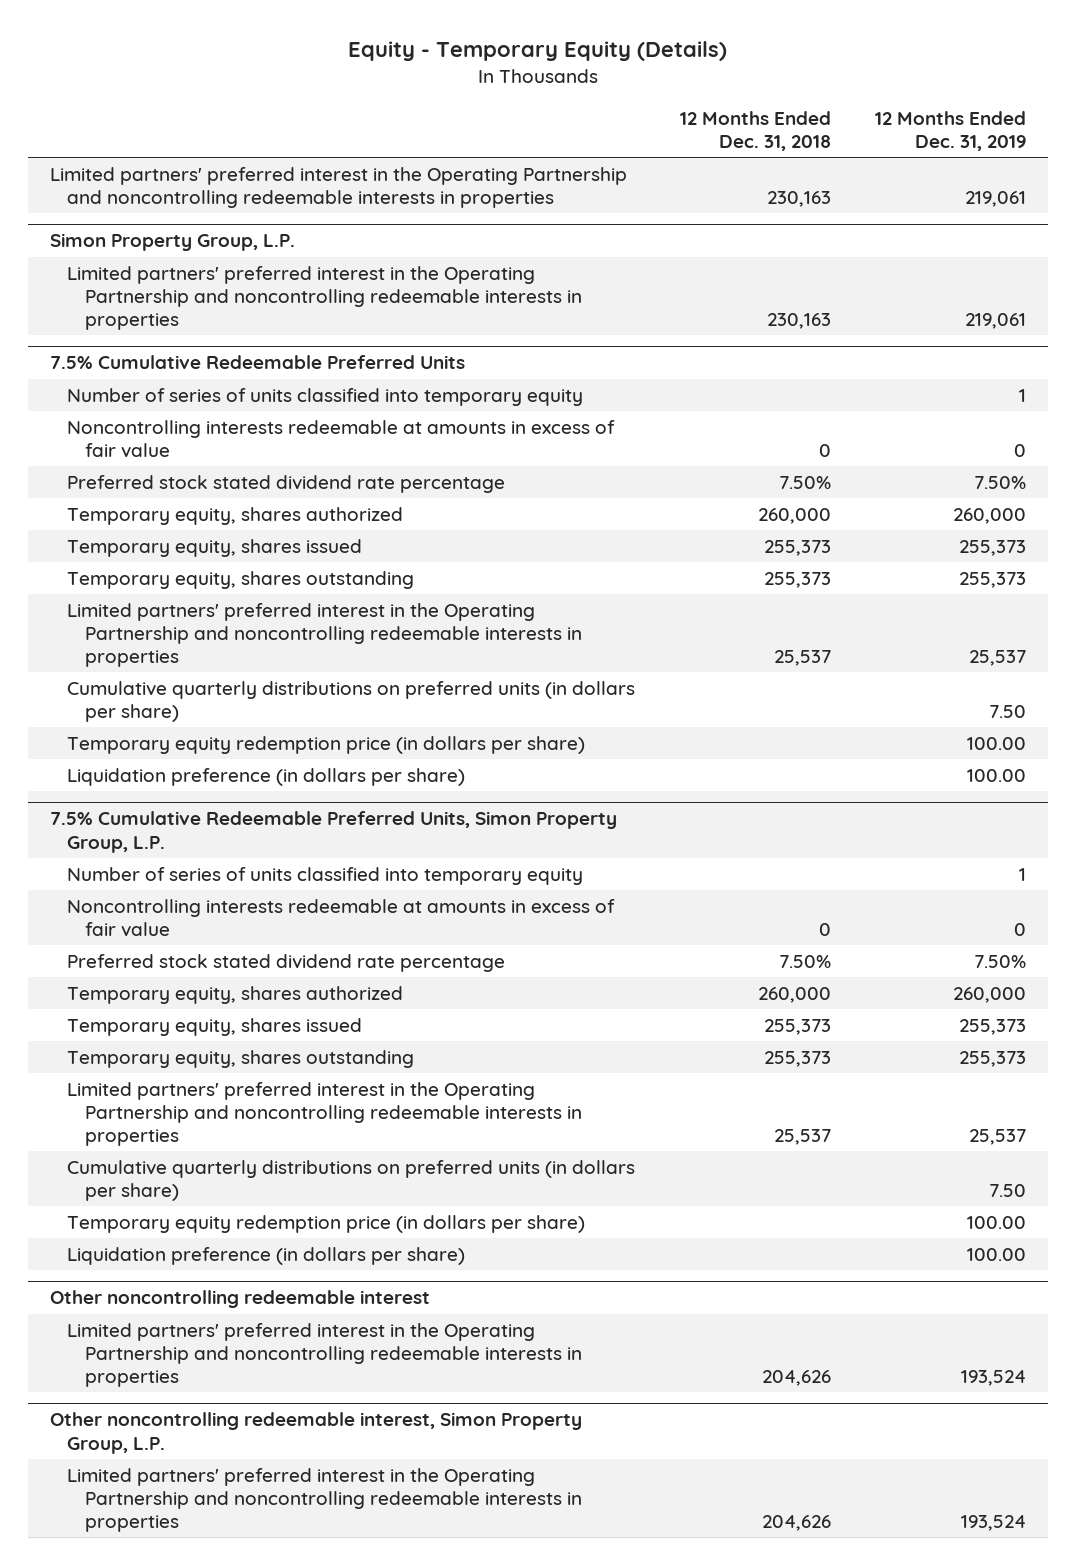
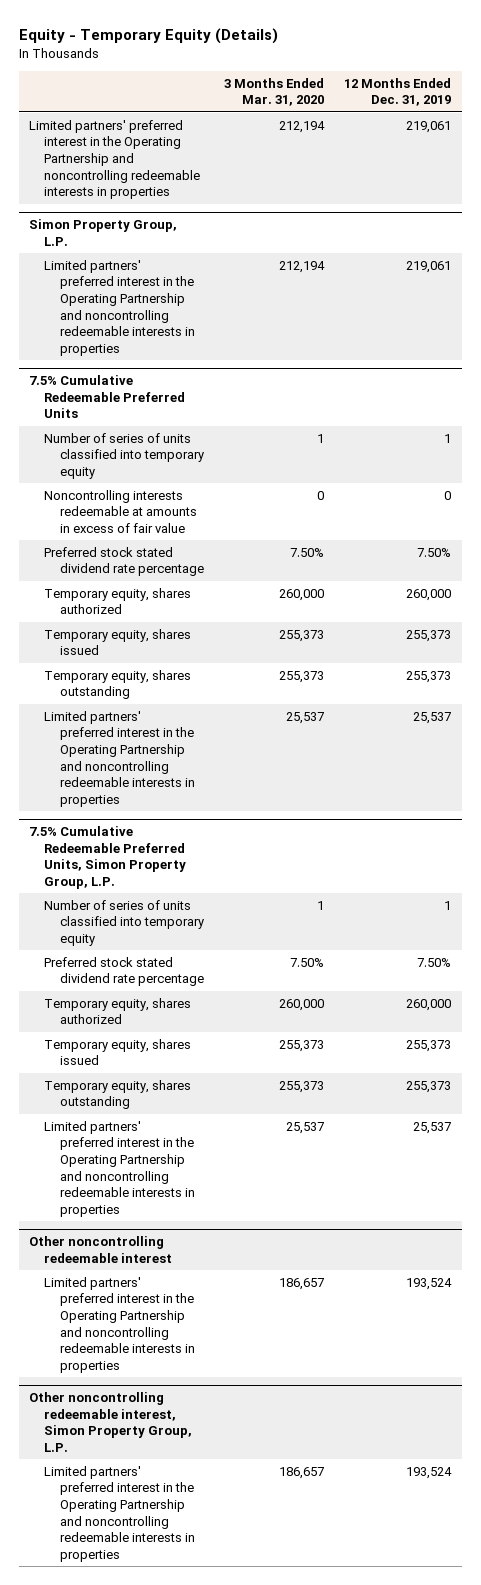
[679,110,831,151] 12 Months Ended Dec. 31, 2018 -> none
none -> [223,77,324,107] 3 Months Ended Mar. 31, 2020
[67,680,636,722] Cumulative quarterly distributions on preferred units (in dollars per share) -> none
[67,735,586,754] Temporary equity redemption price (in dollars per share) -> none
[67,767,466,786] Liquidation preference (in dollars per share) -> none
[67,898,616,937] Noncontrolling interests redeemable at amounts in excess of fair value -> none
[67,1159,636,1201] Cumulative quarterly distributions on preferred units (in dollars per share) -> none
[67,1214,586,1233] Temporary equity redemption price (in dollars per share) -> none
[67,1246,466,1265] Liquidation preference (in dollars per share) -> none

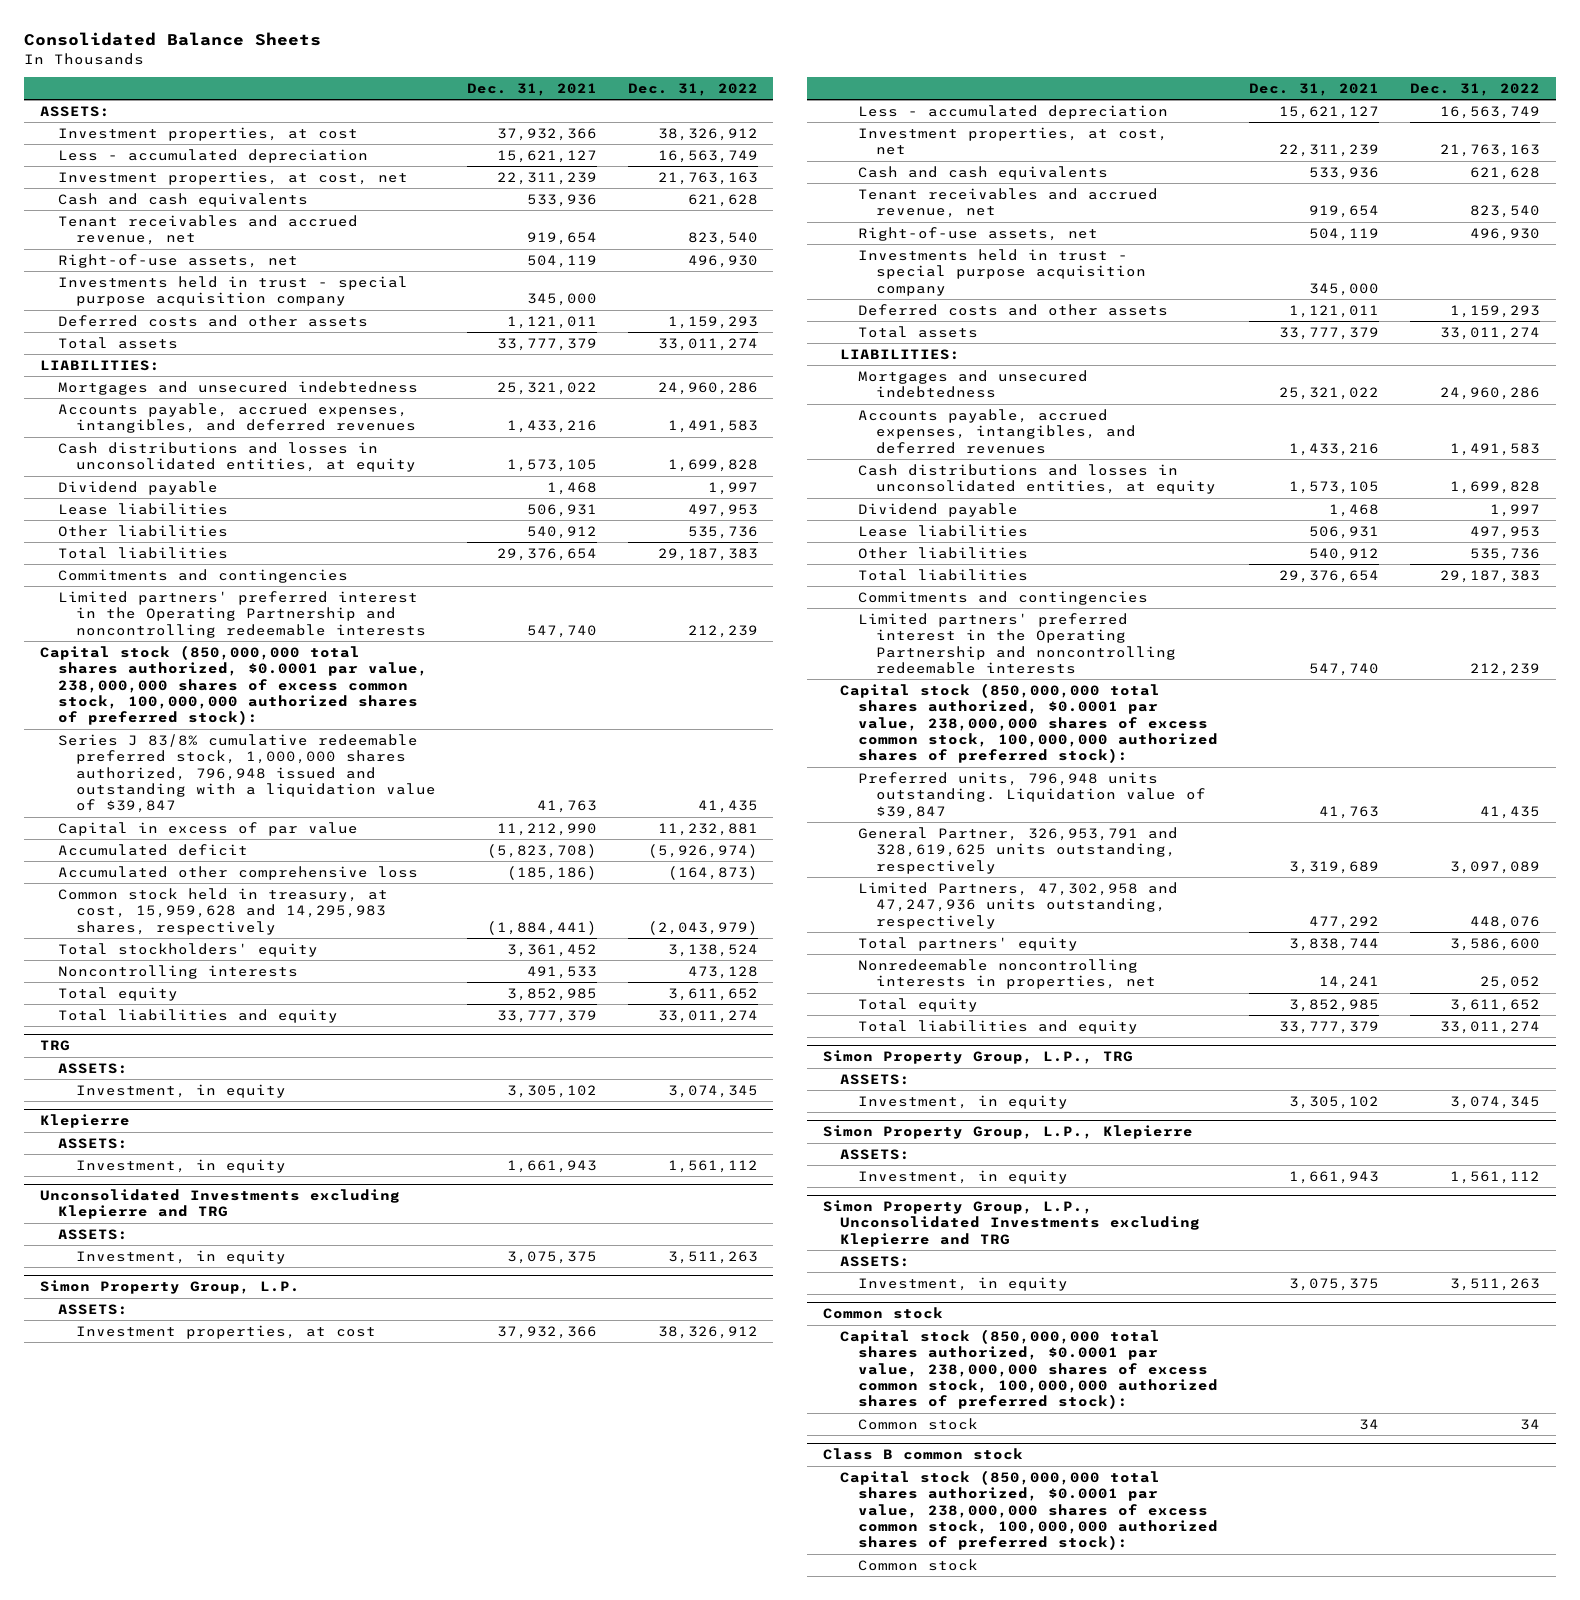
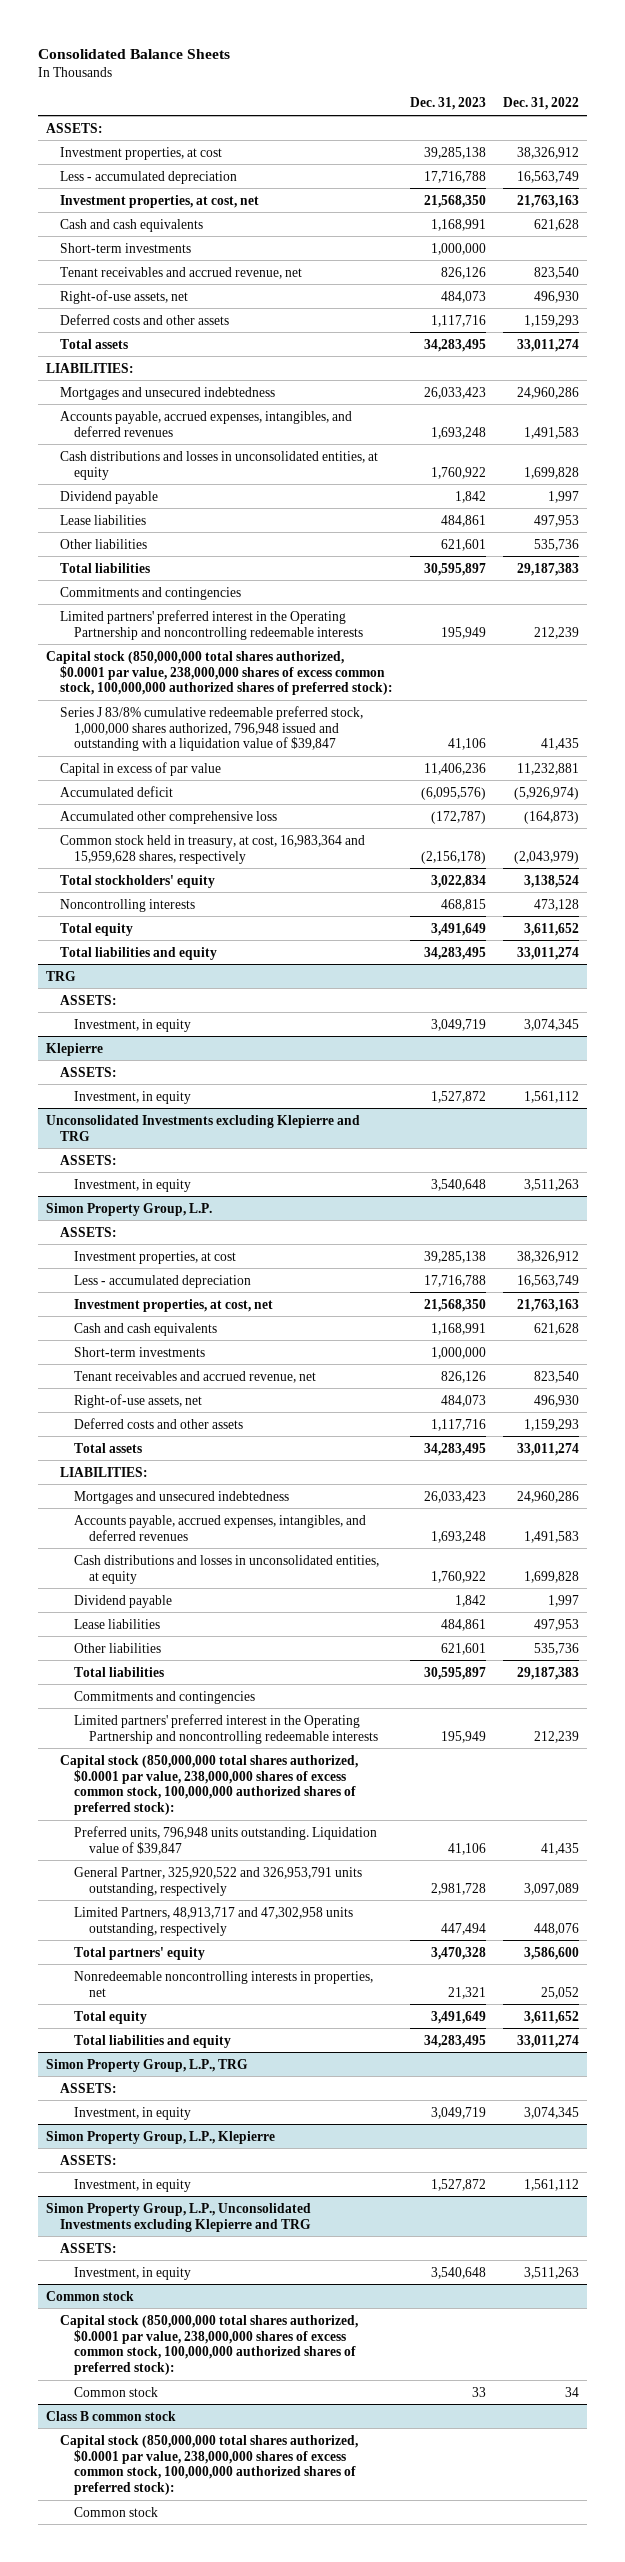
[466,82,597,96] Dec. 31, 2021 -> none
none -> [410,97,487,111] Dec. 31, 2023
none -> [60,242,192,253] Short-term investments
[57,275,408,307] Investments held in trust - special purpose acquisition company -> none
[57,887,388,935] Common stock held in treasury, at cost, 15,959,628 and 14,295,983 shares, respectively -> [60,834,366,864] Common stock held in treasury, at cost, 16,983,364 and 15,959,628 shares, respectively
none -> [74,1346,206,1357] Short-term investments
[858,248,1147,296] Investments held in trust - special purpose acquisition company -> none
[858,826,1179,874] General Partner, 326,953,791 and 328,619,625 units outstanding, respectively -> [74,1866,363,1896] General Partner, 325,920,522 and 326,953,791 units outstanding, respectively
[858,881,1179,929] Limited Partners, 47,302,958 and 47,247,936 units outstanding, respectively -> [74,1906,354,1936] Limited Partners, 48,913,717 and 47,302,958 units outstanding, respectively

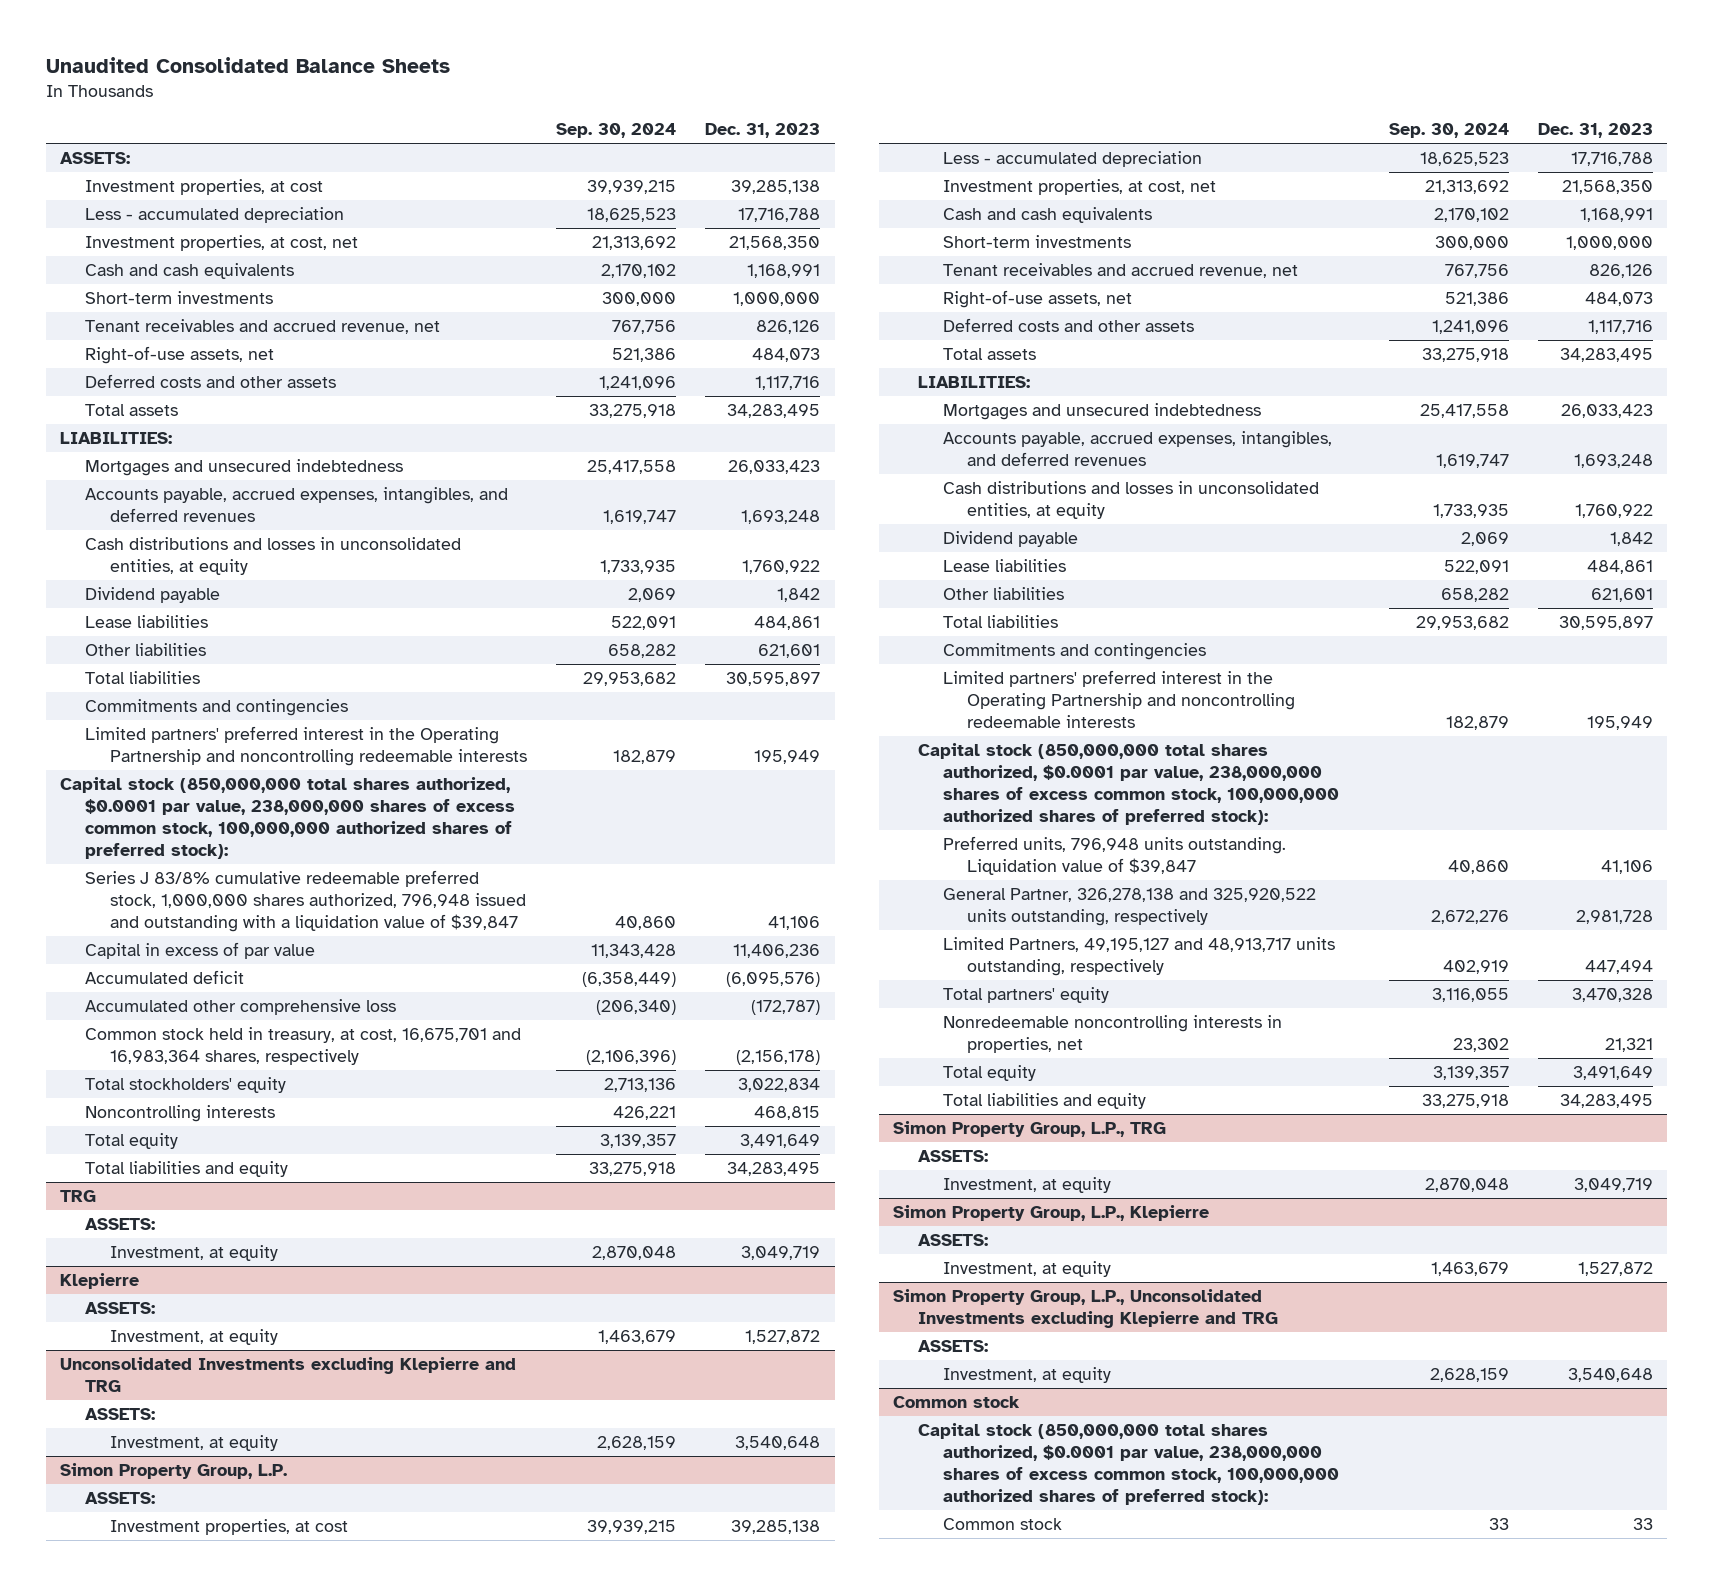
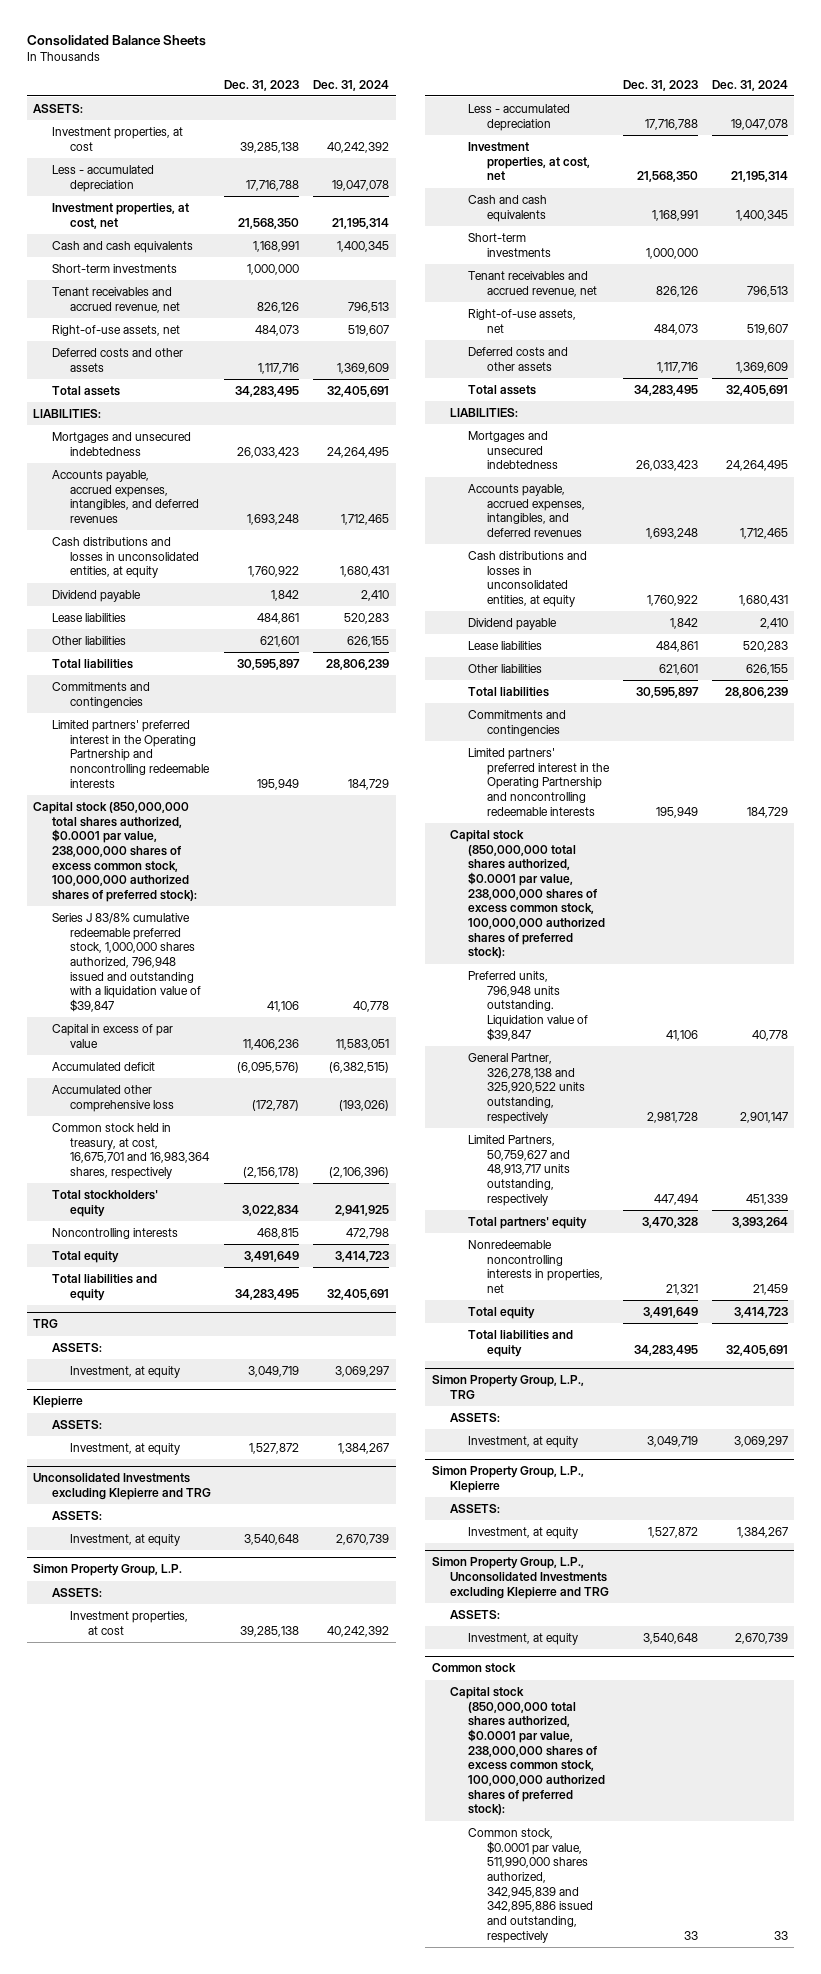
[45,57,450,74] Unaudited Consolidated Balance Sheets -> [26,34,206,46] Consolidated Balance Sheets
[555,122,676,138] Sep. 30, 2024 -> none
none -> [312,79,389,91] Dec. 31, 2024
[942,937,1335,977] Limited Partners, 49,195,127 and 48,913,717 units outstanding, respectively -> [468,1135,570,1206] Limited Partners, 50,759,627 and 48,913,717 units outstanding, respectively
[942,1518,1062,1531] Common stock -> [468,1828,593,1943] Common stock, $0.0001 par value, 511,990,000 shares authorized, 342,945,839 and 342,895,886 issued and outstanding, respectively

